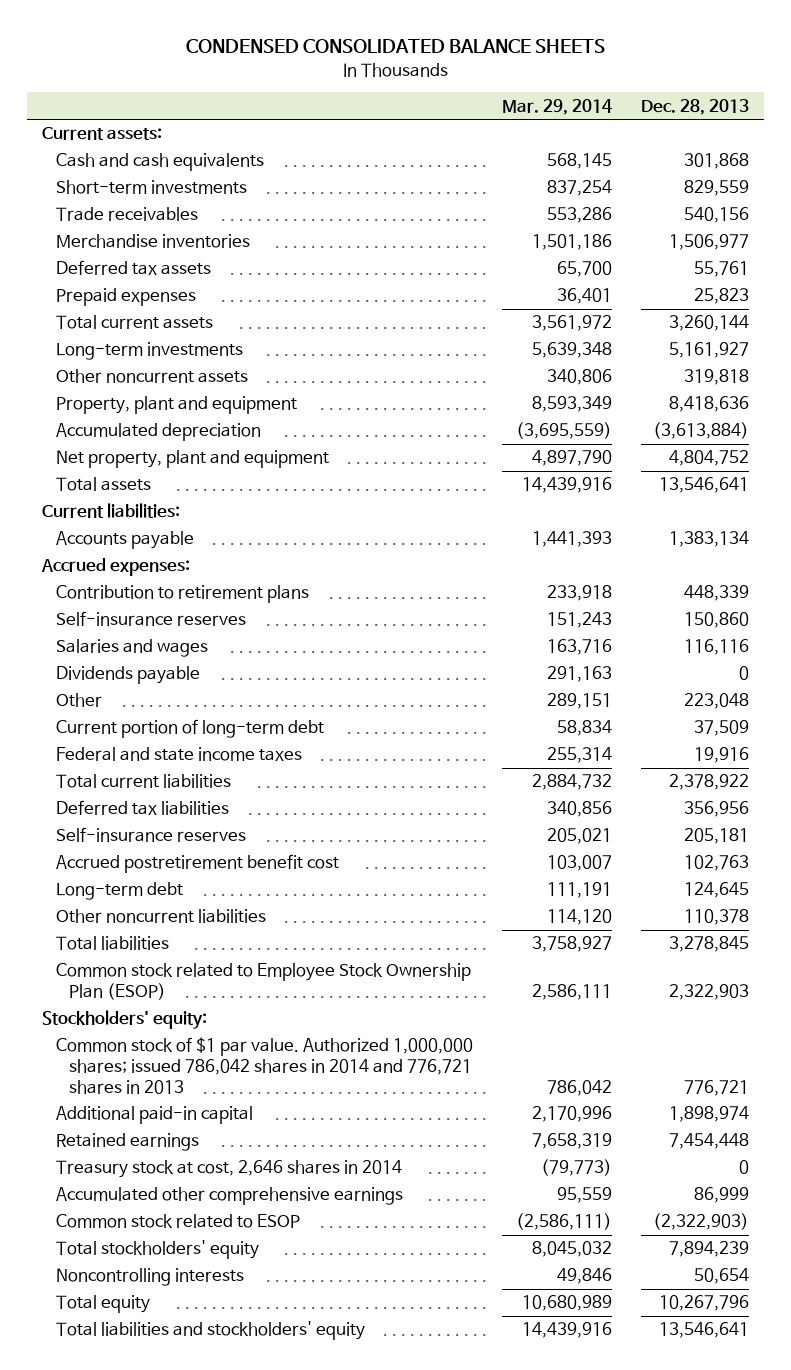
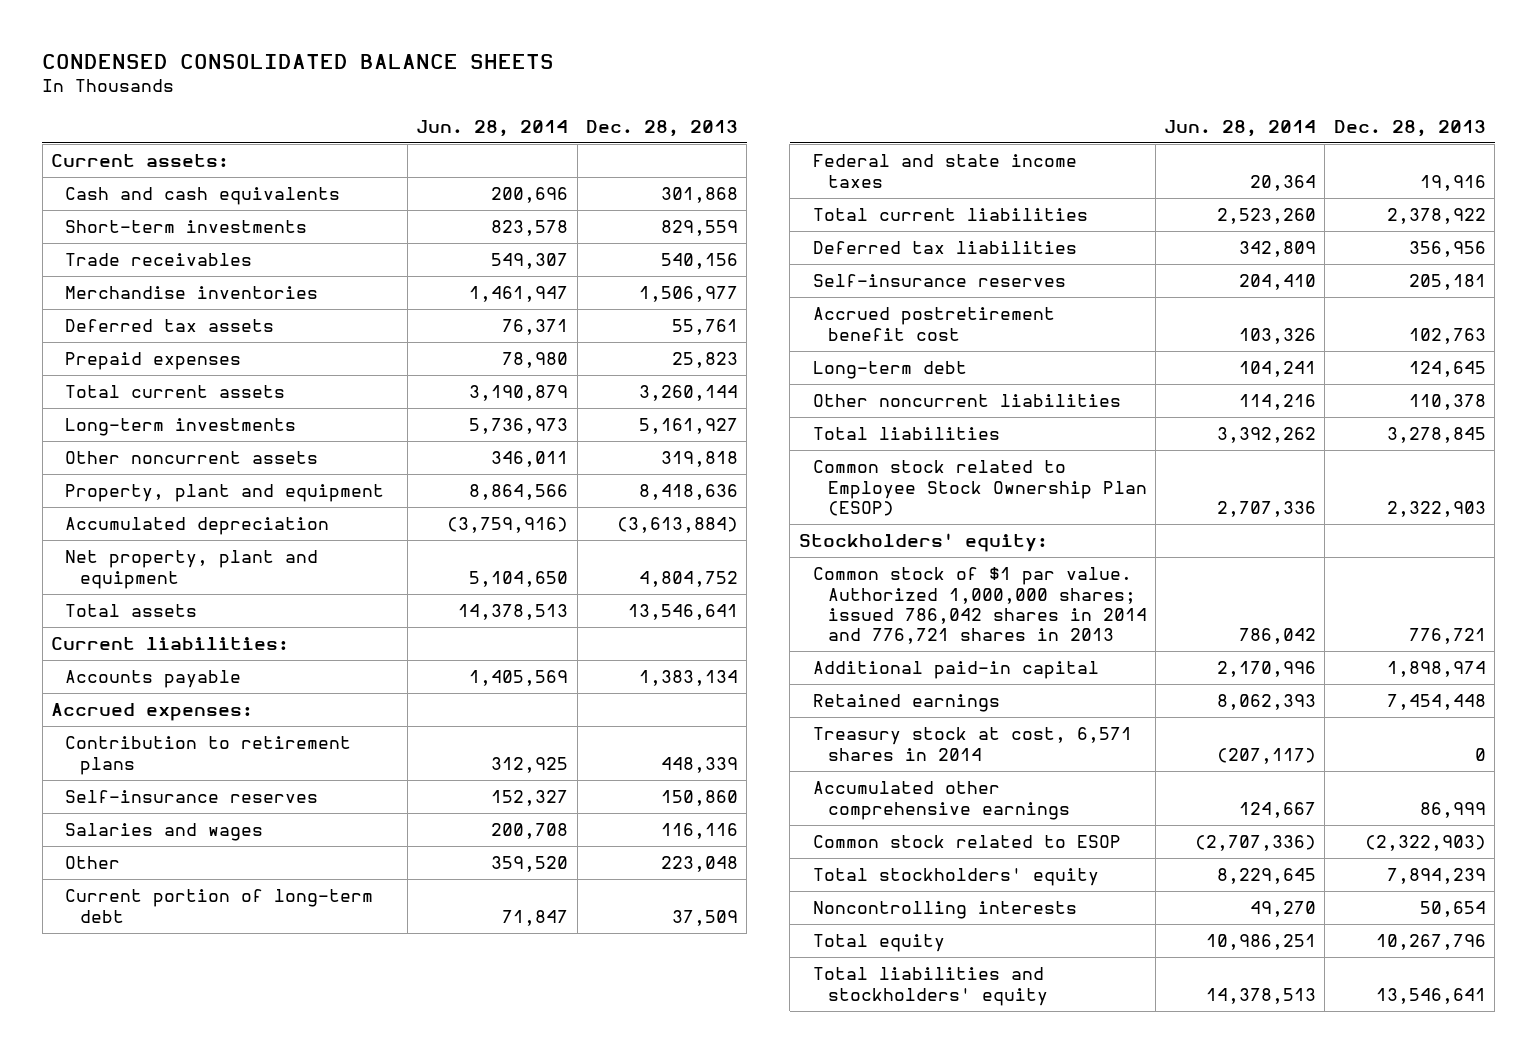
[501,98,612,115] Mar. 29, 2014 -> none
none -> [416,119,569,137] Jun. 28, 2014
[55,666,200,685] Dividends payable -> none
[55,1160,402,1179] Treasury stock at cost, 2,646 shares in 2014 -> [813,727,1133,761] Treasury stock at cost, 6,571 shares in 2014

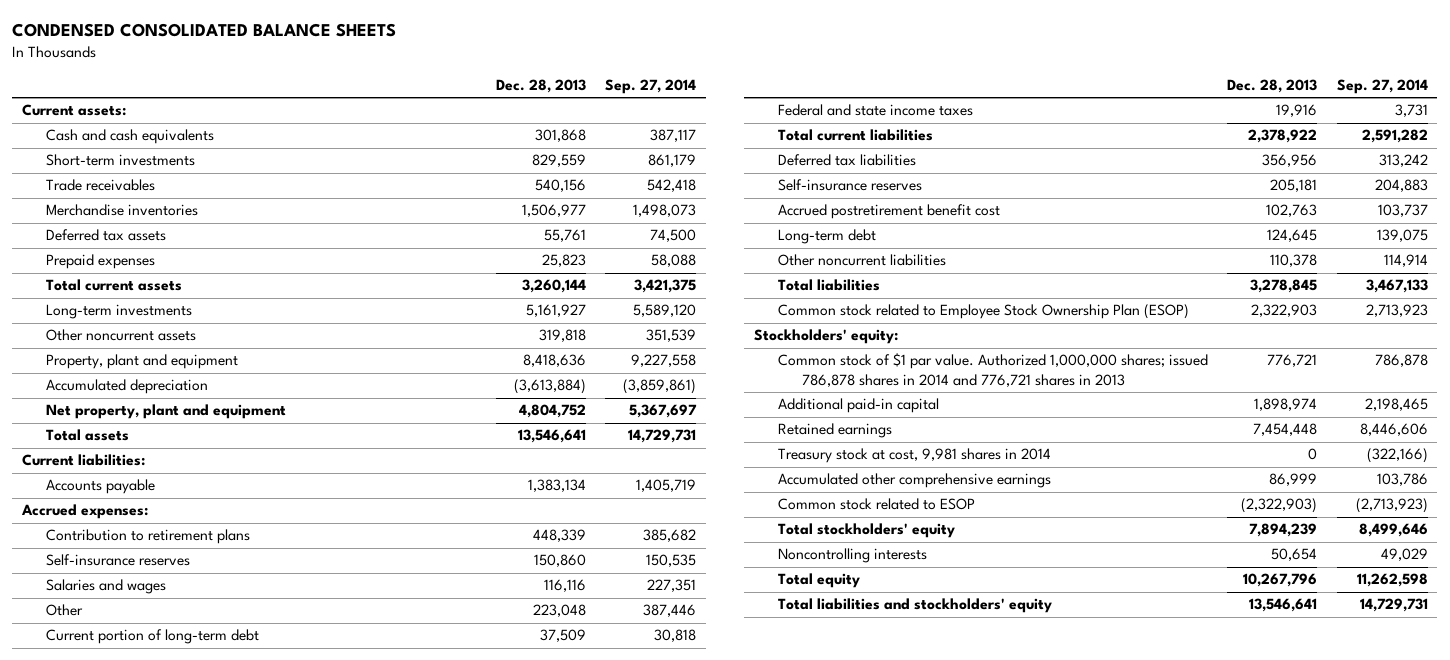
[416,119,569,137] Jun. 28, 2014 -> none
none -> [604,79,696,95] Sep. 27, 2014
[813,567,1147,645] Common stock of $1 par value. Authorized 1,000,000 shares; issued 786,042 shares in 2014 and 776,721 shares in 2013 -> [777,353,1208,387] Common stock of $1 par value. Authorized 1,000,000 shares; issued 786,878 shares in 2014 and 776,721 shares in 2013
[813,727,1133,761] Treasury stock at cost, 6,571 shares in 2014 -> [777,448,1051,464] Treasury stock at cost, 9,981 shares in 2014

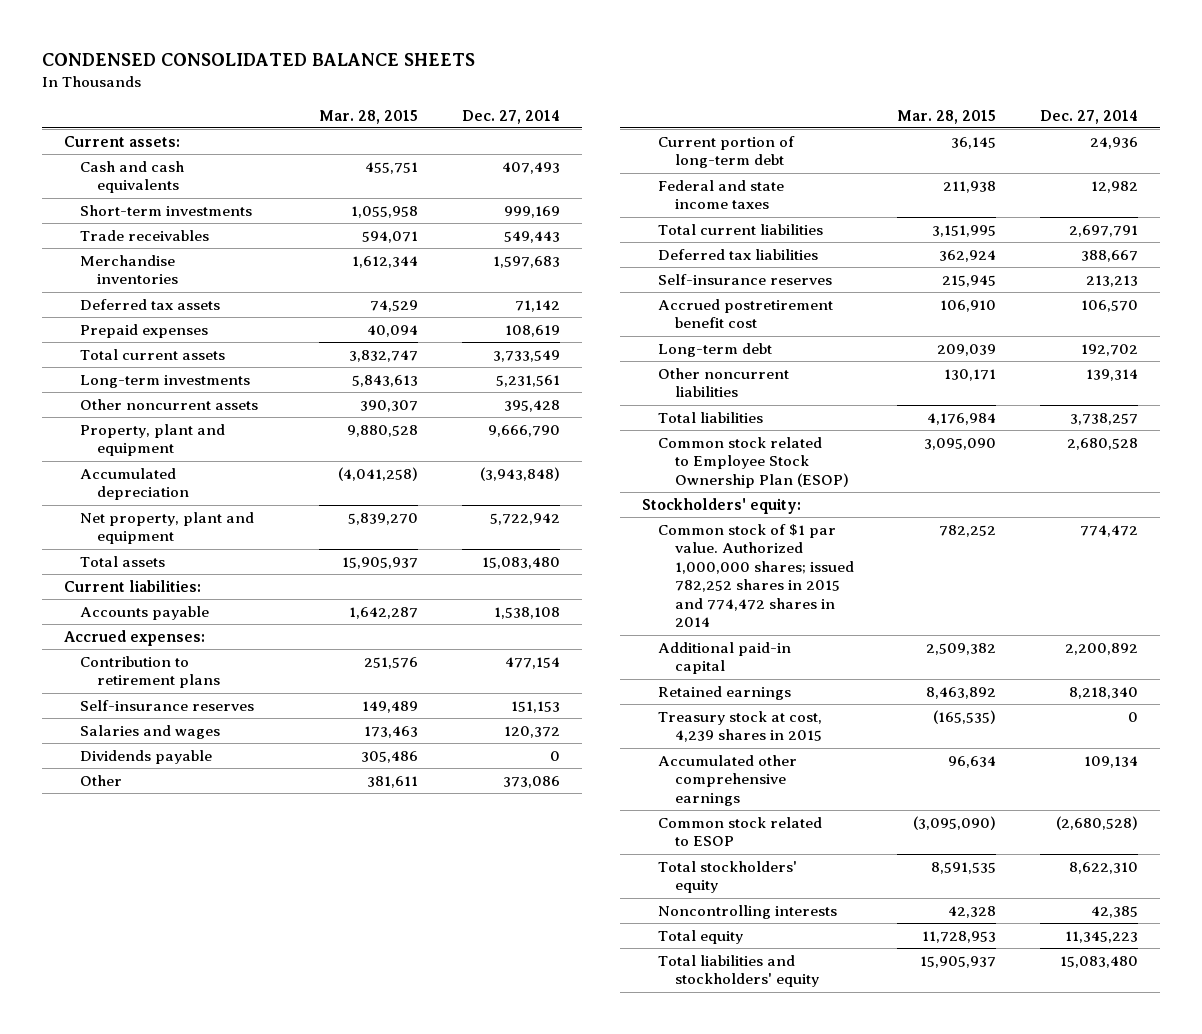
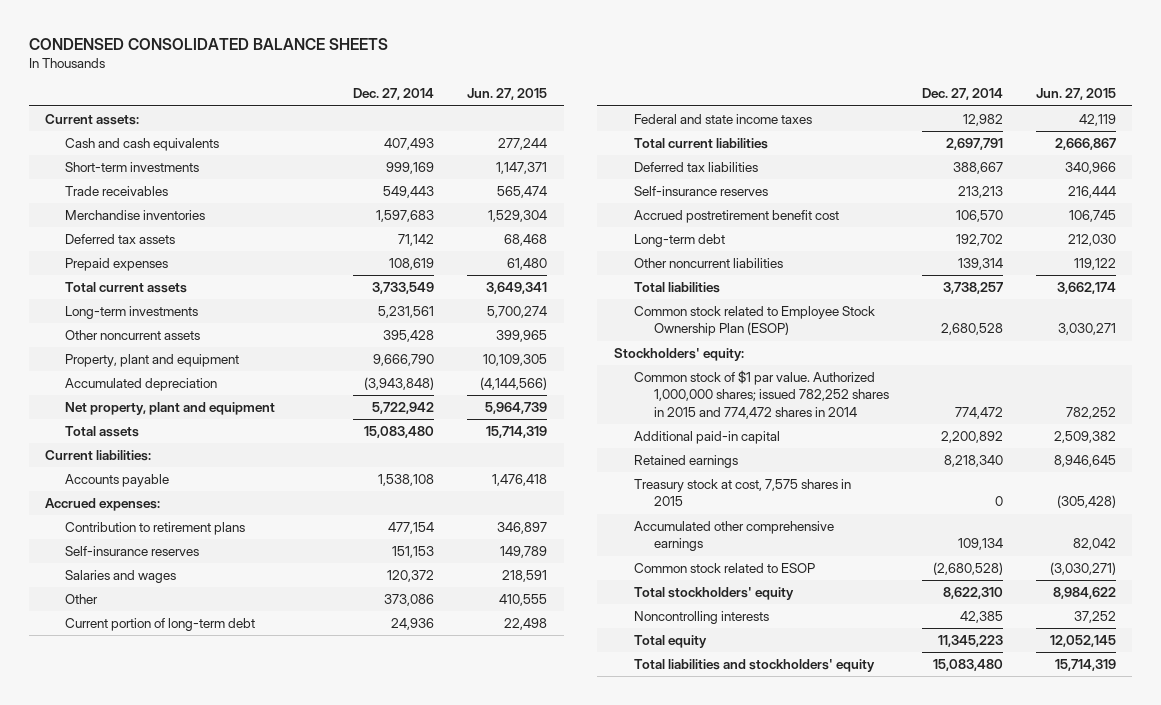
[319,109,419,124] Mar. 28, 2015 -> none
none -> [467,88,548,101] Jun. 27, 2015
[80,750,213,765] Dividends payable -> none
[658,711,823,743] Treasury stock at cost, 4,239 shares in 2015 -> [633,479,851,507] Treasury stock at cost, 7,575 shares in 2015

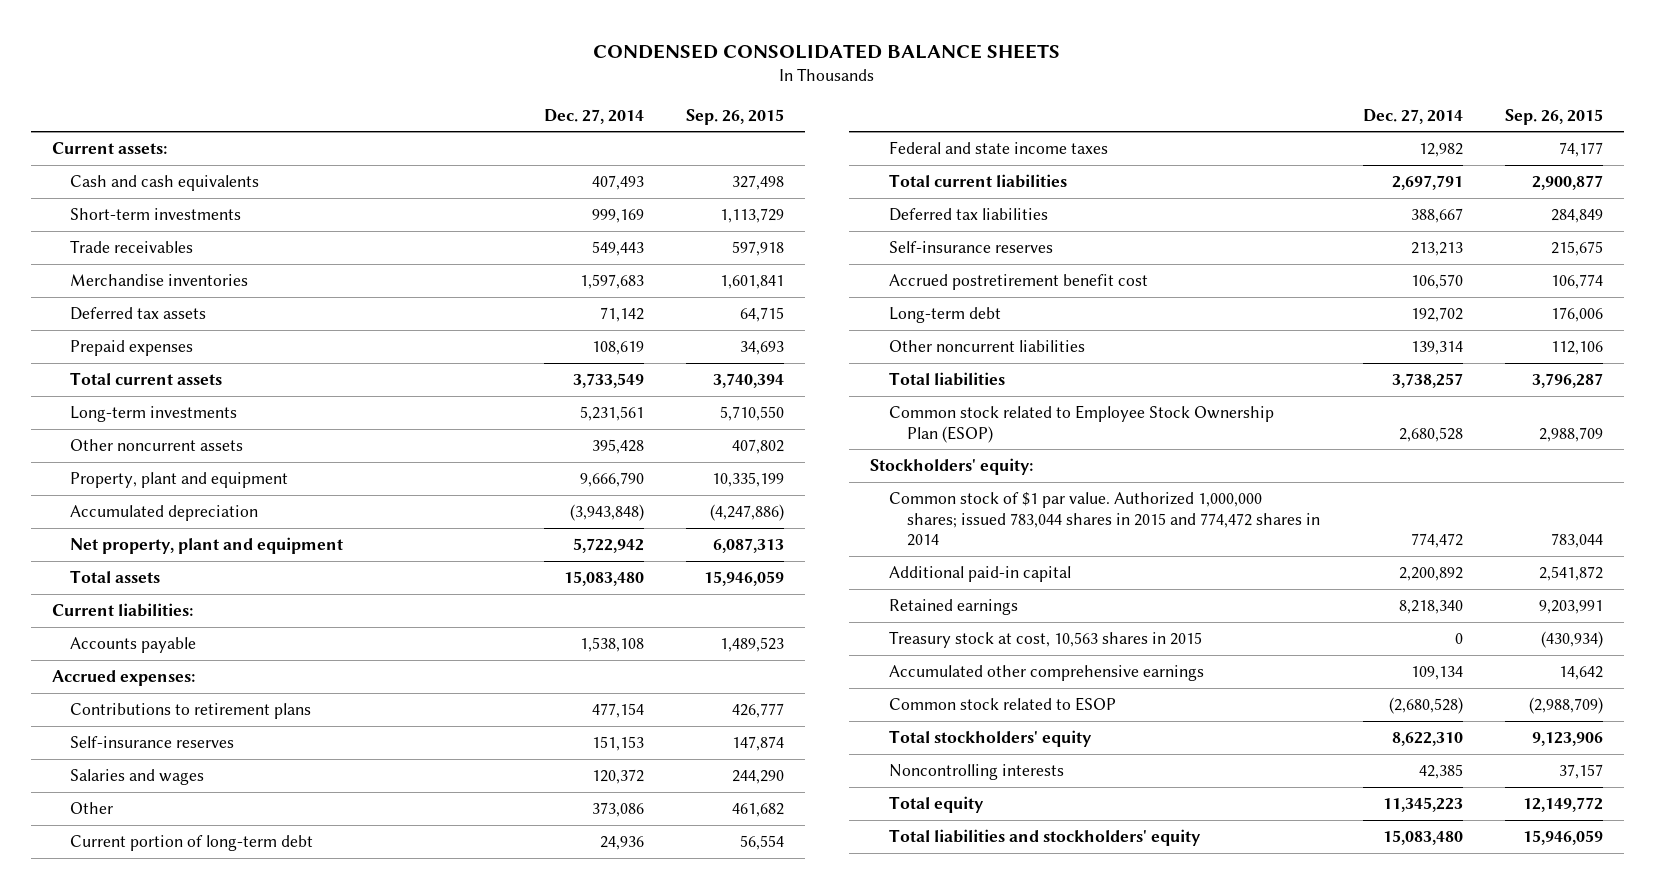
[467,88,548,101] Jun. 27, 2015 -> none
none -> [686,108,785,125] Sep. 26, 2015
[64,522,245,536] Contribution to retirement plans -> [70,703,312,720] Contributions to retirement plans
[633,370,889,419] Common stock of $1 par value. Authorized 1,000,000 shares; issued 782,252 shares in 2015 and 774,472 shares in 2014 -> [888,492,1321,547] Common stock of $1 par value. Authorized 1,000,000 shares; issued 783,044 shares in 2015 and 774,472 shares in 2014
[633,479,851,507] Treasury stock at cost, 7,575 shares in 2015 -> [888,631,1202,649] Treasury stock at cost, 10,563 shares in 2015

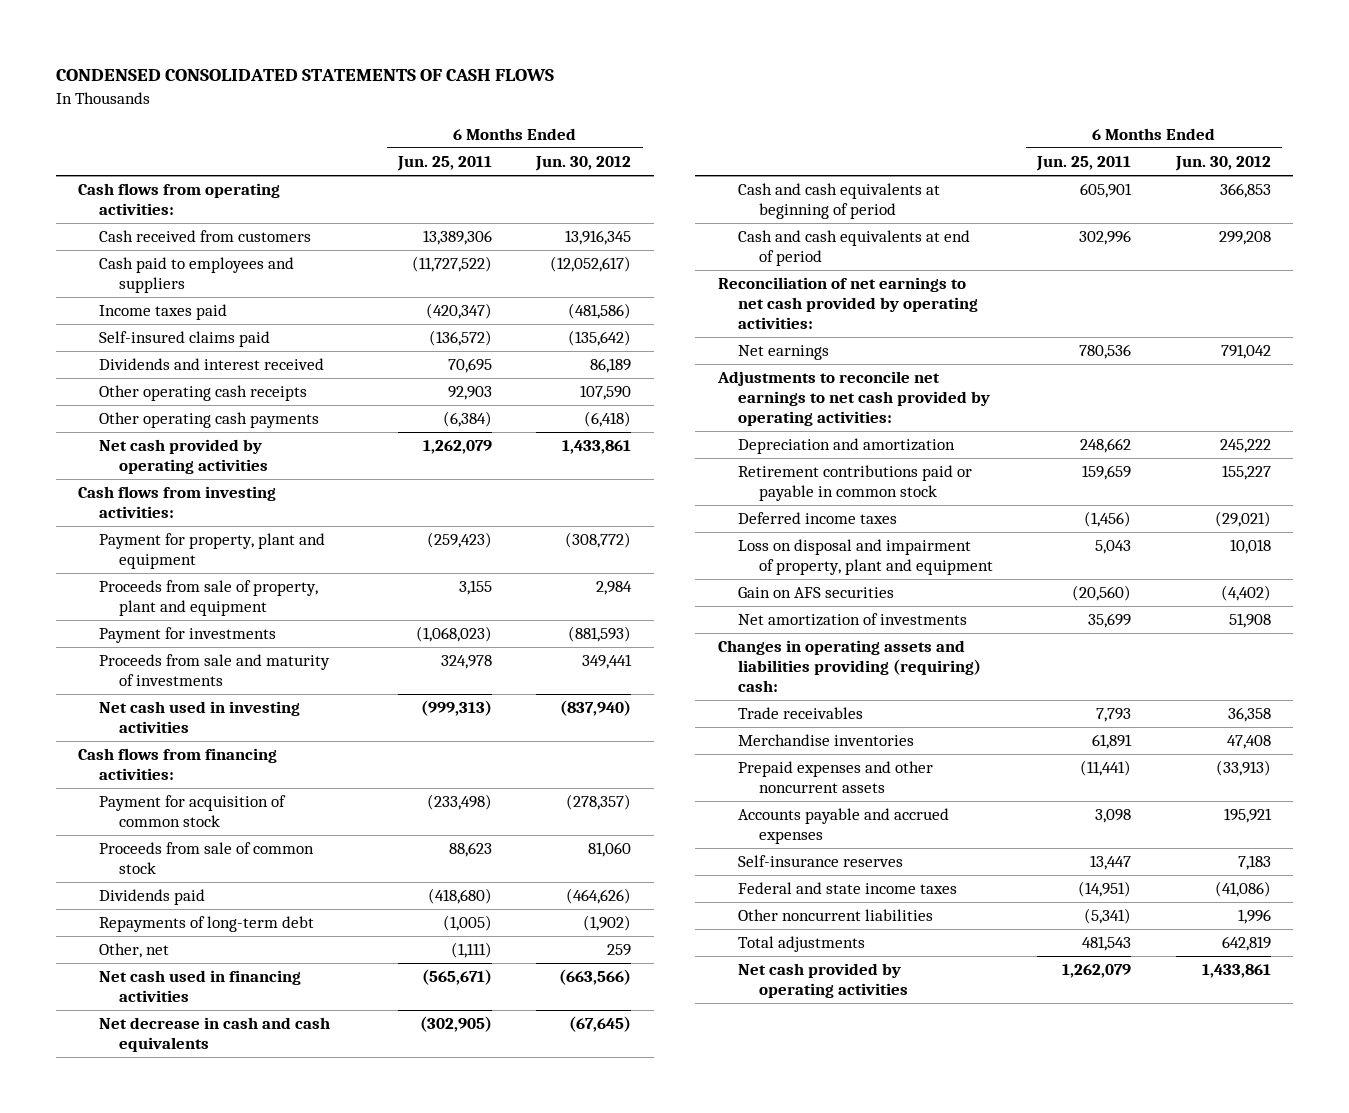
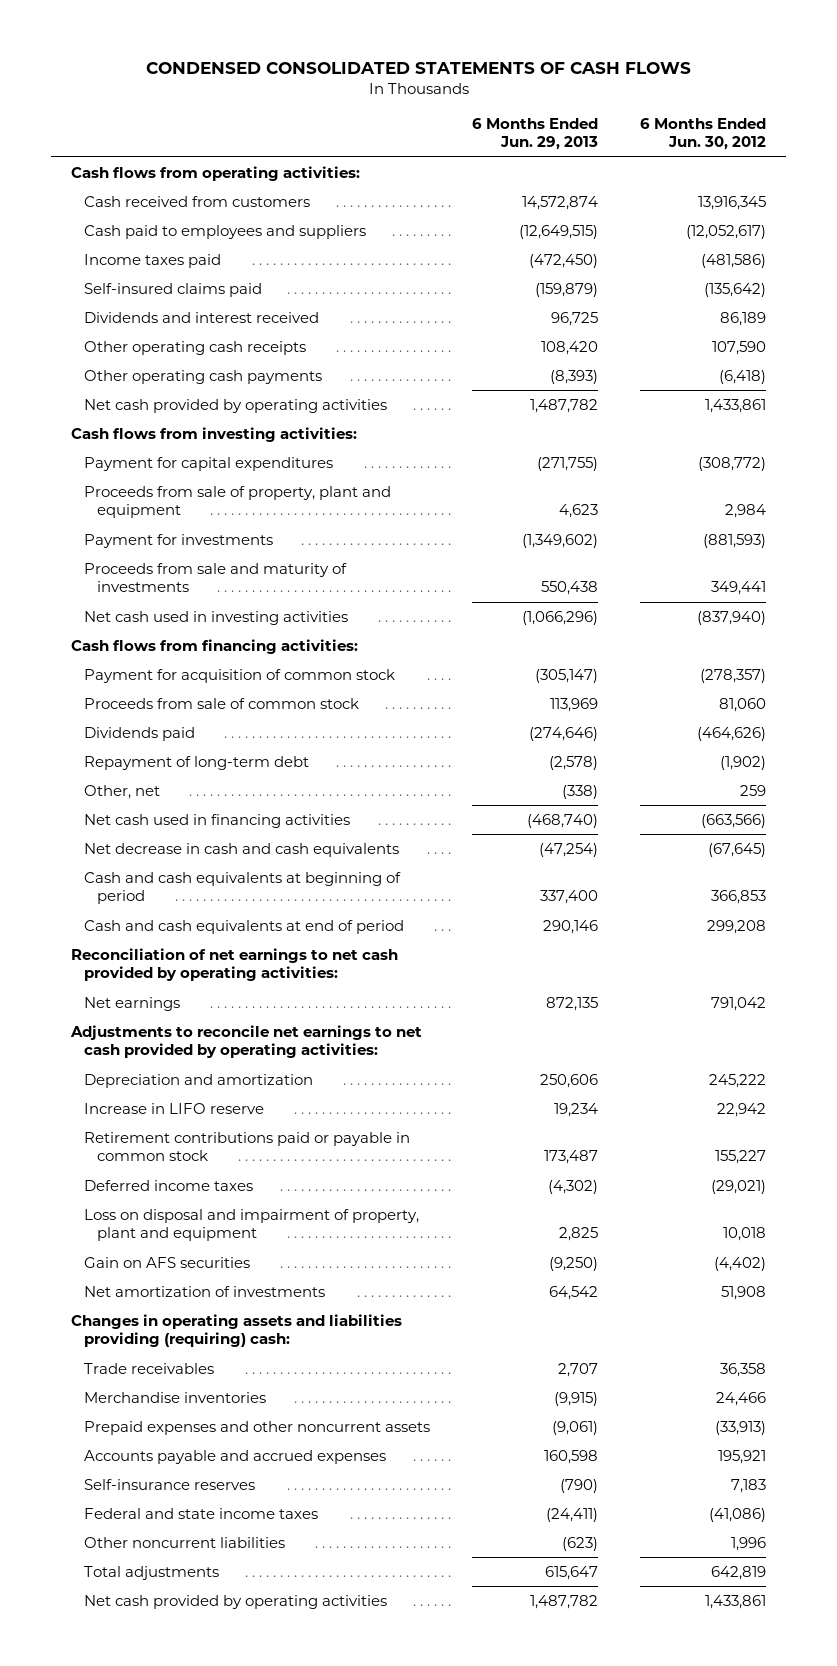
[396,156,492,172] Jun. 25, 2011 -> none
none -> [471,117,598,151] 6 Months Ended Jun. 29, 2013
[98,533,325,570] Payment for property, plant and equipment -> [84,456,334,471] Payment for capital expenditures
[98,916,314,933] Repayments of long-term debt -> [84,755,310,770] Repayment of long-term debt
none -> [84,1102,265,1114] Increase in LIFO reserve
[1226,735,1271,750] 47,408 -> [715,1391,766,1406] 24,466

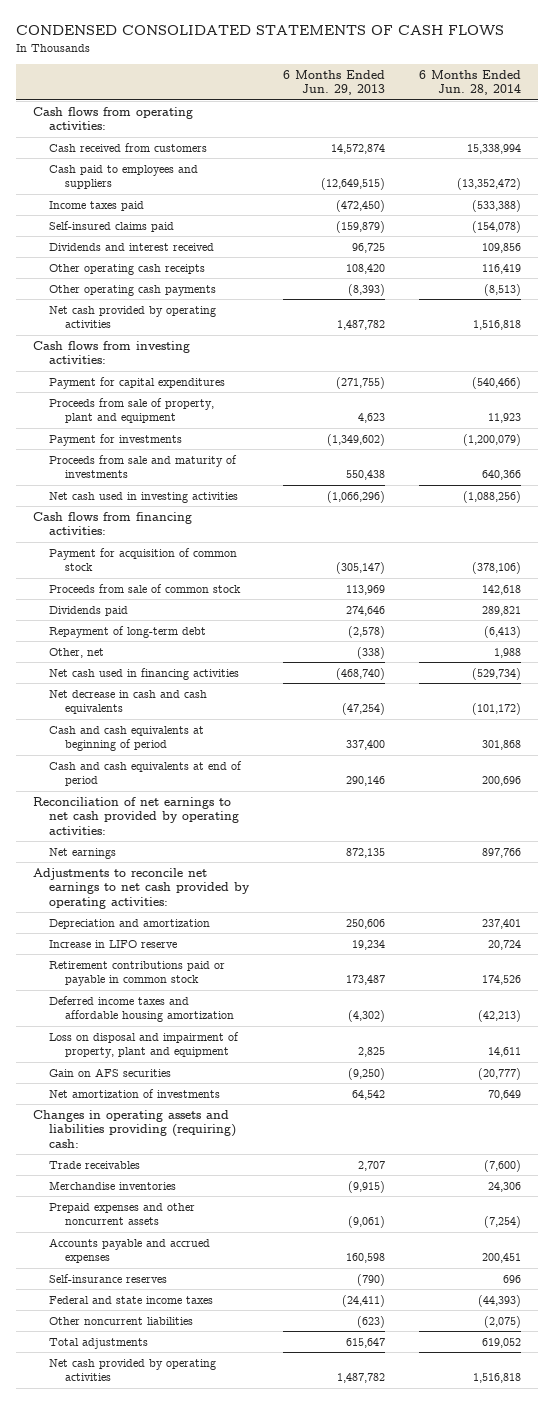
[639,117,766,151] 6 Months Ended Jun. 30, 2012 -> none
none -> [419,69,522,96] 6 Months Ended Jun. 28, 2014
[528,726,598,741] (274,646) -> [346,605,386,616] 274,646
[84,1179,254,1191] Deferred income taxes -> [48,995,234,1023] Deferred income taxes and affordable housing amortization

